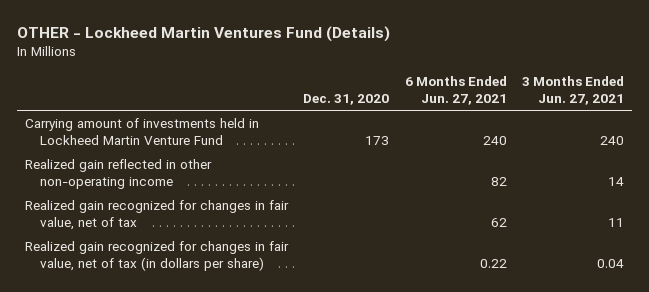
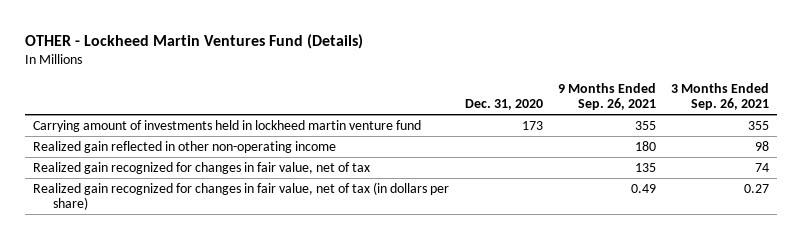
[404,76,507,105] 6 Months Ended Jun. 27, 2021 -> none
[522,76,625,105] 3 Months Ended Jun. 27, 2021 -> none
none -> [557,82,656,111] 9 Months Ended Sep. 26, 2021
none -> [671,82,770,111] 3 Months Ended Sep. 26, 2021
[24,118,259,145] Carrying amount of investments held in Lockheed Martin Venture Fund -> [33,119,422,132] Carrying amount of investments held in lockheed martin venture fund

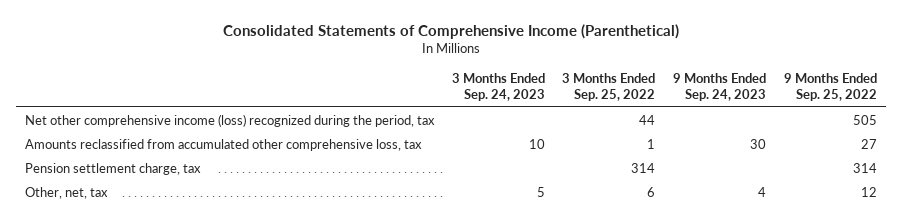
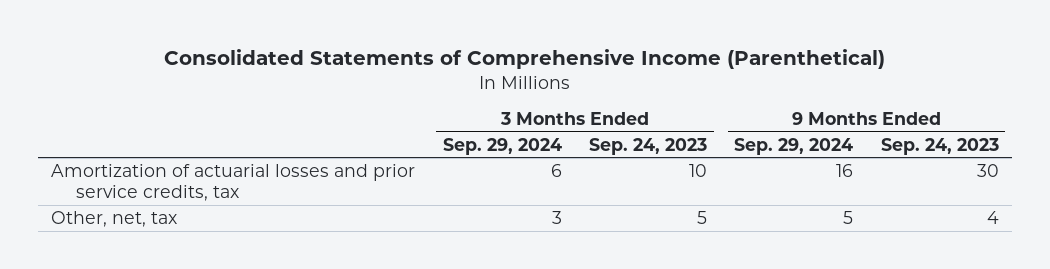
[562,72,656,102] 3 Months Ended Sep. 25, 2022 -> none
[783,72,877,102] 9 Months Ended Sep. 25, 2022 -> none
none -> [442,137,562,155] Sep. 29, 2024
none -> [734,137,854,155] Sep. 29, 2024
[24,113,435,127] Net other comprehensive income (loss) recognized during the period, tax -> none
[24,162,201,175] Pension settlement charge, tax -> none
[24,138,422,151] Amounts reclassified from accumulated other comprehensive loss, tax -> [51,163,416,201] Amortization of actuarial losses and prior service credits, tax

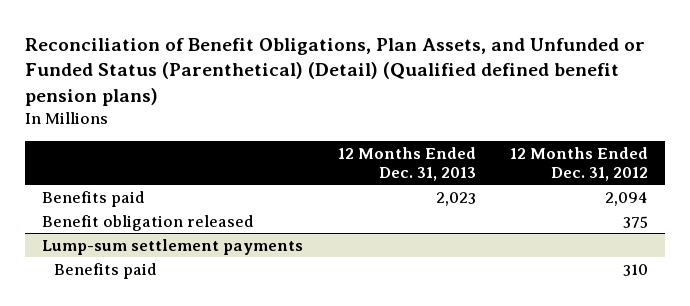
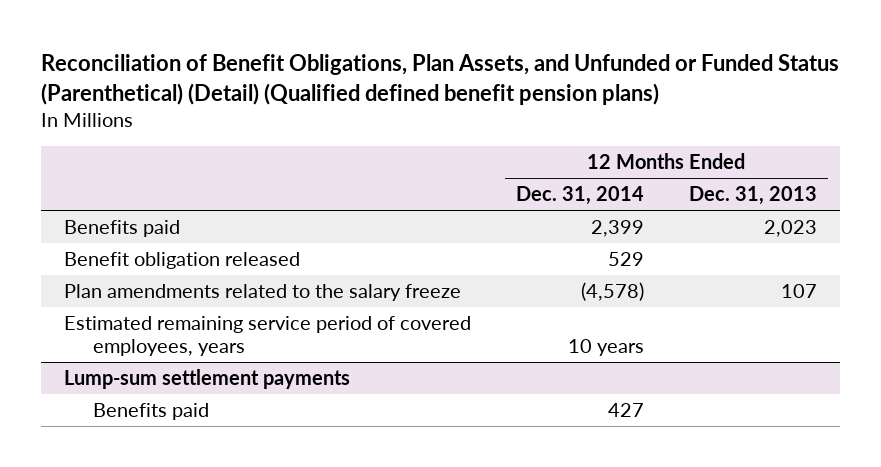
[509,146,648,181] 12 Months Ended Dec. 31, 2012 -> none
none -> [515,186,644,206] Dec. 31, 2014
none -> [63,283,461,301] Plan amendments related to the salary freeze
none -> [63,315,471,356] Estimated remaining service period of covered employees, years

